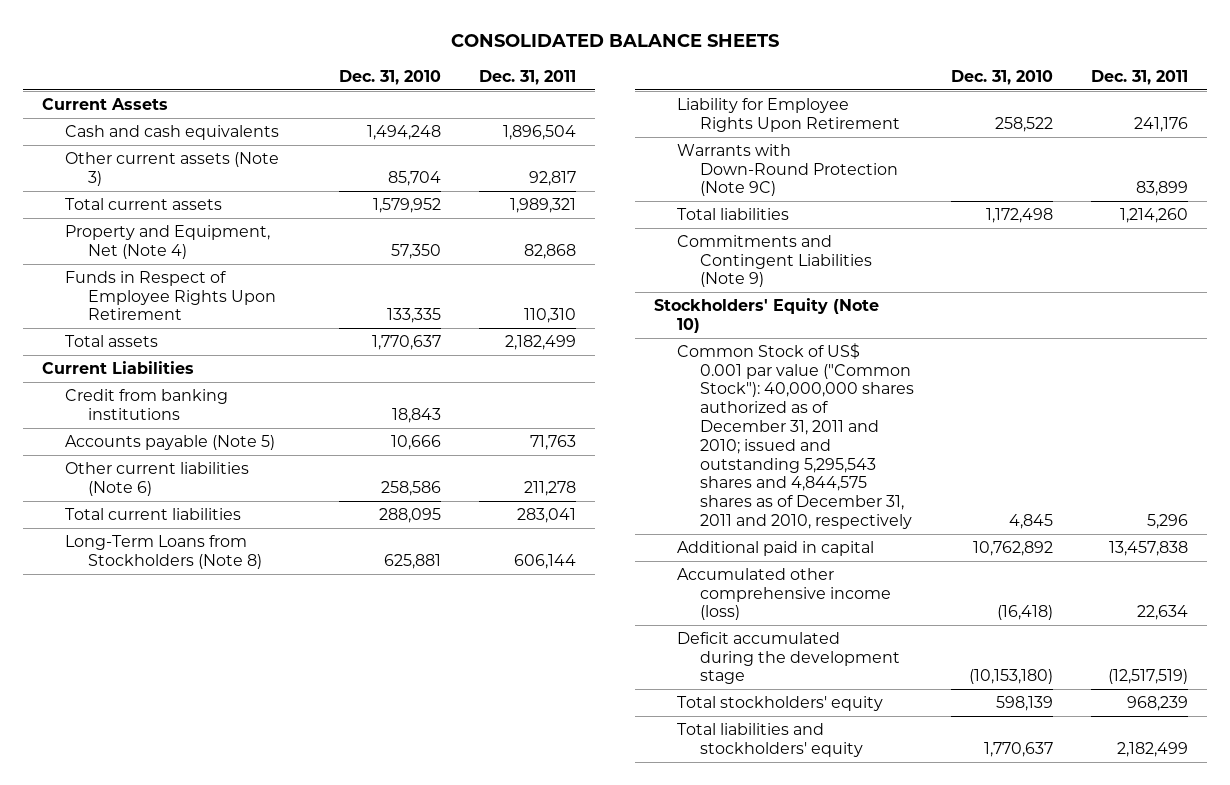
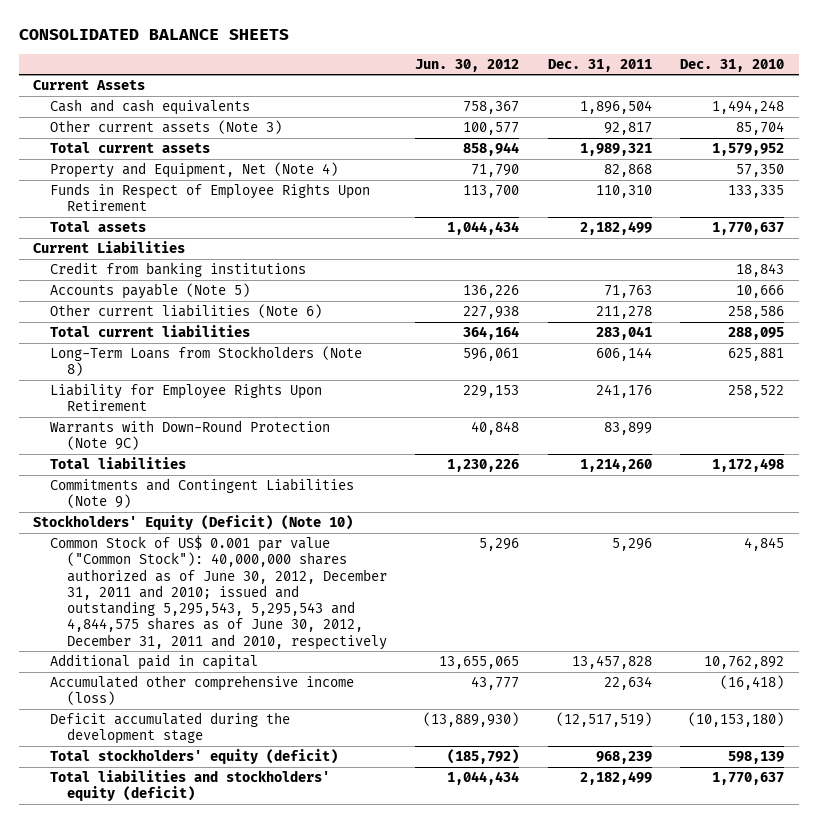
none -> [415,58,520,72] Jun. 30, 2012
[653,297,879,333] Stockholders' Equity (Note 10) -> [33,515,354,531] Stockholders' Equity (Deficit) (Note 10)
[676,342,914,530] Common Stock of US$ 0.001 par value ("Common Stock"): 40,000,000 shares authorized as of December 31, 2011 and 2010; issued and outstanding 5,295,543 shares and 4,844,575 shares as of December 31, 2011 and 2010, respectively -> [49,535,387,650] Common Stock of US$ 0.001 par value ("Common Stock"): 40,000,000 shares authorized as of June 30, 2012, December 31, 2011 and 2010; issued and outstanding 5,295,543, 5,295,543 and 4,844,575 shares as of June 30, 2012, December 31, 2011 and 2010, respectively
[1109,540,1189,556] 13,457,838 -> [571,655,652,670] 13,457,828
[676,695,883,711] Total stockholders' equity -> [49,749,338,765] Total stockholders' equity (deficit)
[676,722,863,757] Total liabilities and stockholders' equity -> [49,770,330,802] Total liabilities and stockholders' equity (deficit)

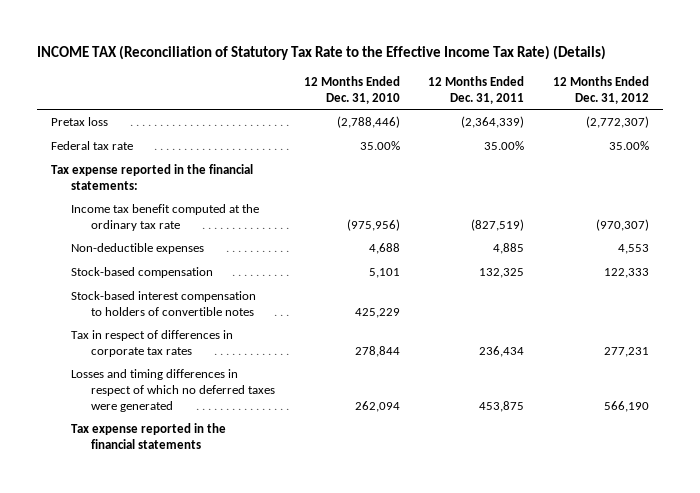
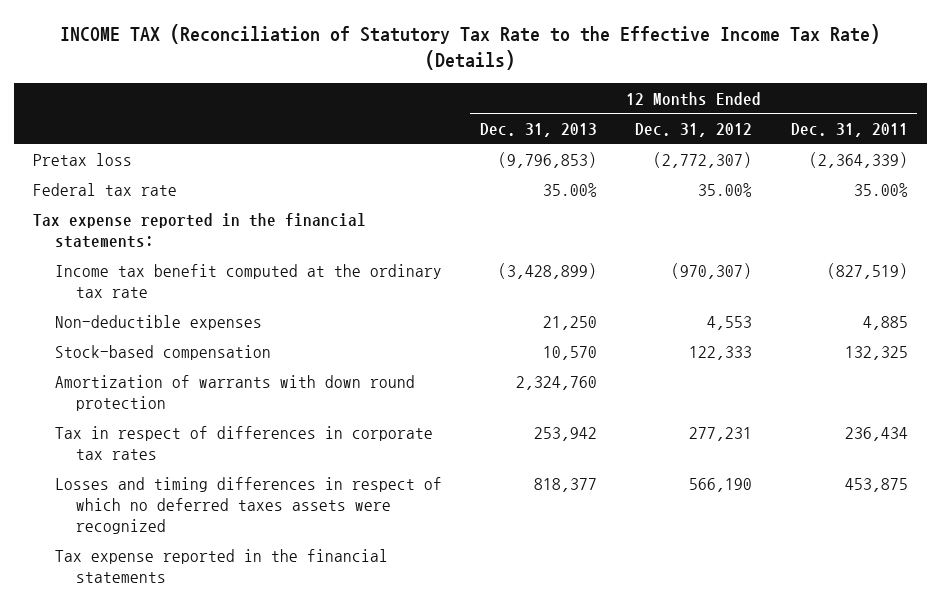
[303,76,400,104] 12 Months Ended Dec. 31, 2010 -> none
none -> [480,122,598,137] Dec. 31, 2013
[70,291,256,316] Stock-based interest compensation to holders of convertible notes -> [54,375,415,412] Amortization of warrants with down round protection
[70,369,275,412] Losses and timing differences in respect of which no deferred taxes were generated -> [54,477,442,534] Losses and timing differences in respect of which no deferred taxes assets were recognized

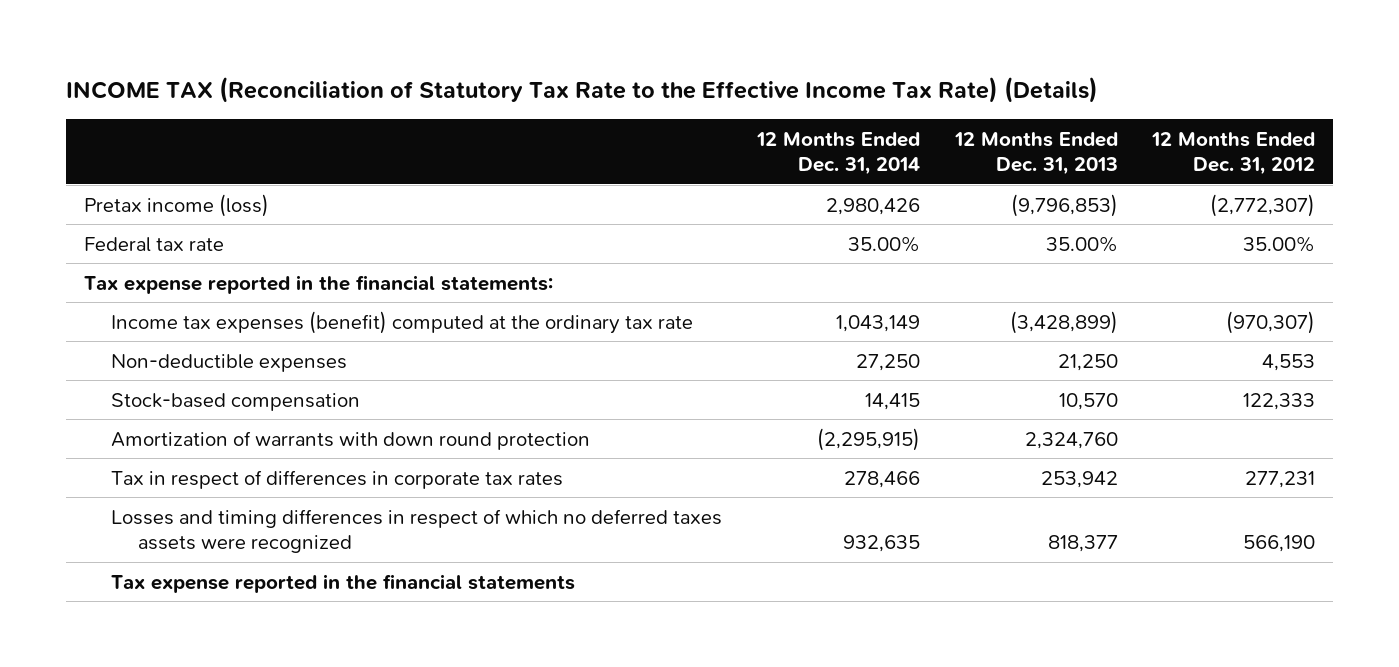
[790,122,908,137] Dec. 31, 2011 -> none
none -> [755,131,920,176] 12 Months Ended Dec. 31, 2014
[33,153,133,167] Pretax loss -> [83,193,269,217] Pretax income (loss)
[54,264,442,299] Income tax benefit computed at the ordinary tax rate -> [110,310,693,334] Income tax expenses (benefit) computed at the ordinary tax rate

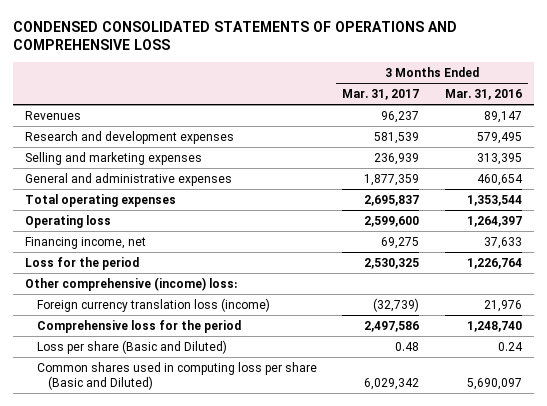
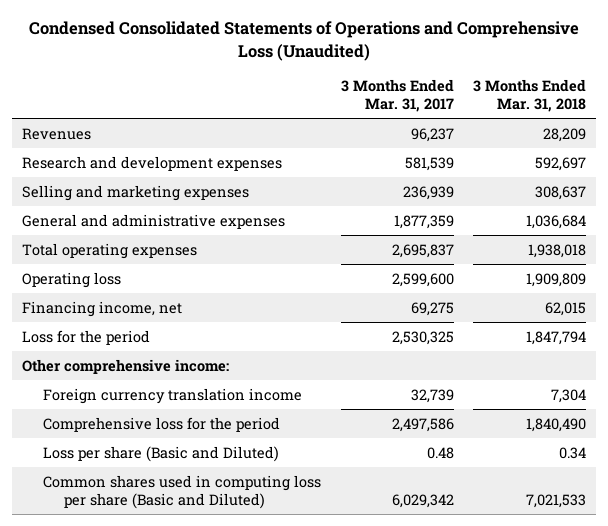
[12,20,457,51] CONDENSED CONSOLIDATED STATEMENTS OF OPERATIONS AND COMPREHENSIVE LOSS -> [29,21,580,61] Condensed Consolidated Statements of Operations and Comprehensive Loss (Unaudited)
[444,89,522,101] Mar. 31, 2016 -> none
none -> [473,78,587,112] 3 Months Ended Mar. 31, 2018
[25,276,238,291] Other comprehensive (income) loss: -> [21,358,229,374] Other comprehensive income:
[36,297,270,312] Foreign currency translation loss (income) -> [43,387,303,404] Foreign currency translation income
[373,297,420,312] (32,739) -> [410,388,454,403] 32,739

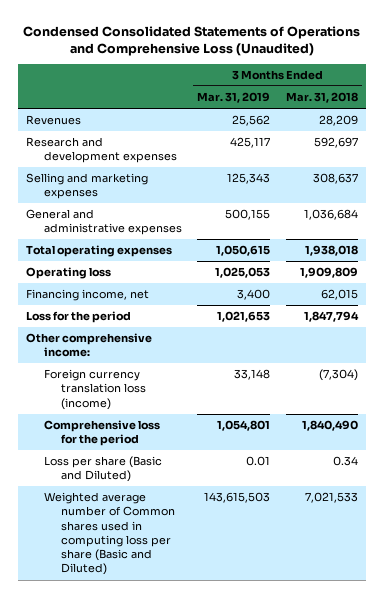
[340,78,454,112] 3 Months Ended Mar. 31, 2017 -> none
none -> [197,92,271,104] Mar. 31, 2019
[43,387,303,404] Foreign currency translation income -> [43,369,147,410] Foreign currency translation loss (income)
[551,388,587,403] 7,304 -> [318,369,358,382] (7,304)
[43,474,322,510] Common shares used in computing loss per share (Basic and Diluted) -> [43,492,176,576] Weighted average number of Common shares used in computing loss per share (Basic and Diluted)

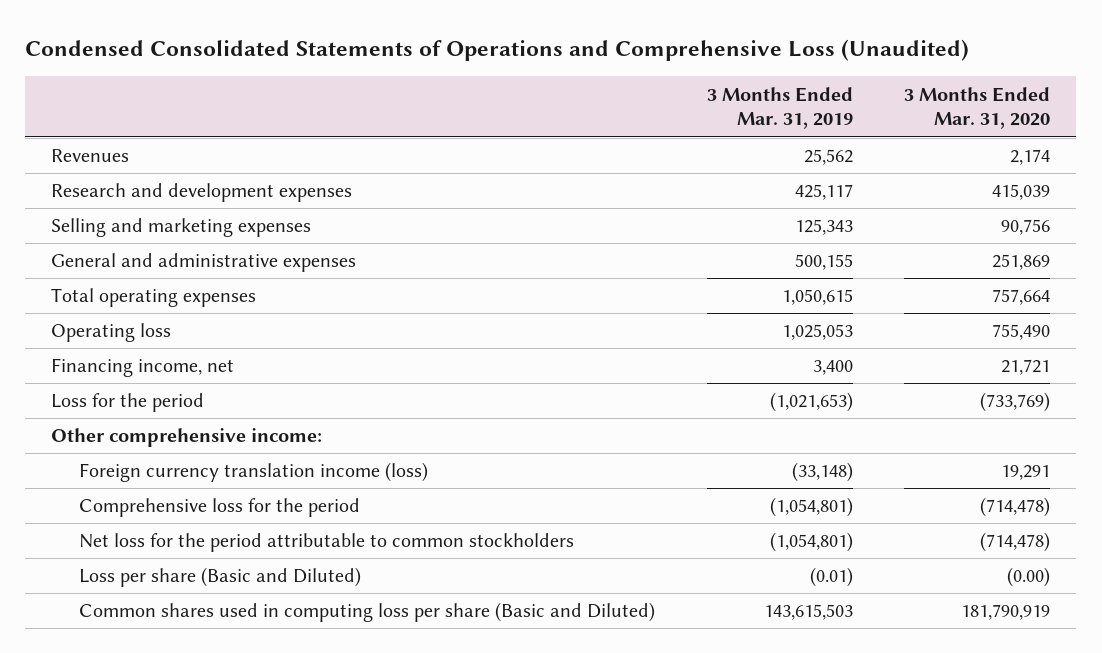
[285,92,358,104] Mar. 31, 2018 -> none
none -> [904,86,1051,130] 3 Months Ended Mar. 31, 2020
[217,311,271,323] 1,021,653 -> [769,392,853,413] (1,021,653)
[43,369,147,410] Foreign currency translation loss (income) -> [79,462,429,483] Foreign currency translation income (loss)
[234,369,271,381] 33,148 -> [791,462,853,483] (33,148)
[217,420,271,432] 1,054,801 -> [769,497,853,518] (1,054,801)
none -> [79,533,575,553] Net loss for the period attributable to common stockholders
[246,456,271,467] 0.01 -> [809,567,853,588] (0.01)
[43,492,176,576] Weighted average number of Common shares used in computing loss per share (Basic and Diluted) -> [79,602,656,623] Common shares used in computing loss per share (Basic and Diluted)

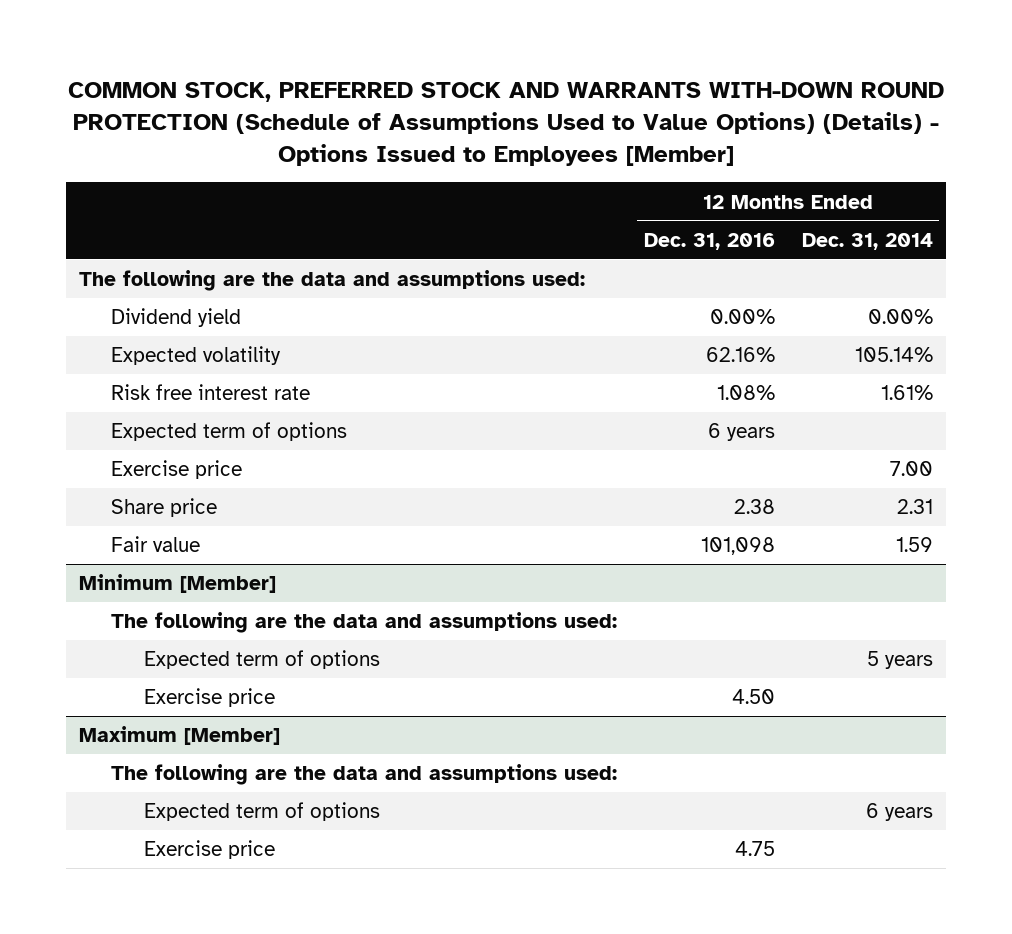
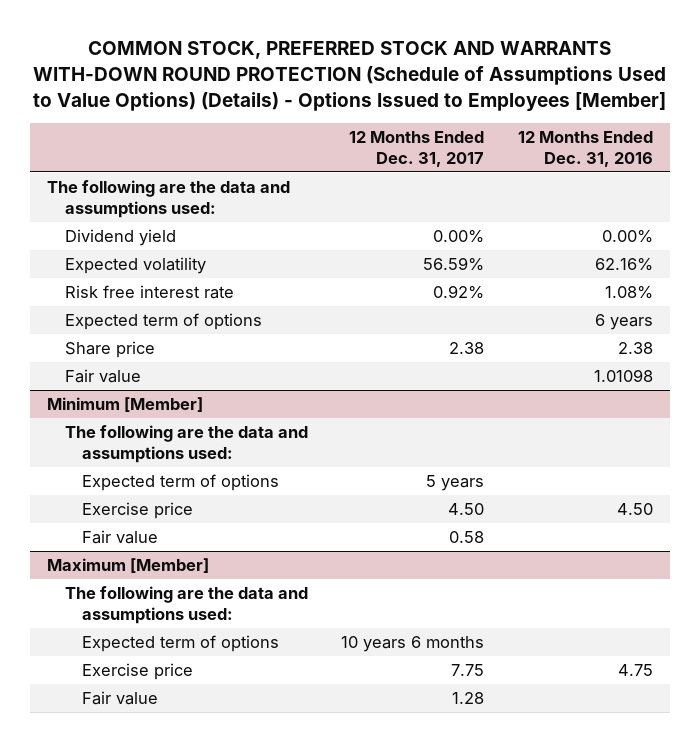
[801,232,933,250] Dec. 31, 2014 -> none
none -> [349,131,485,167] 12 Months Ended Dec. 31, 2017
[111,460,243,480] Exercise price -> none
[701,537,776,556] 101,098 -> [594,368,654,382] 1.01098
none -> [82,529,159,544] Fair value
none -> [82,690,159,705] Fair value

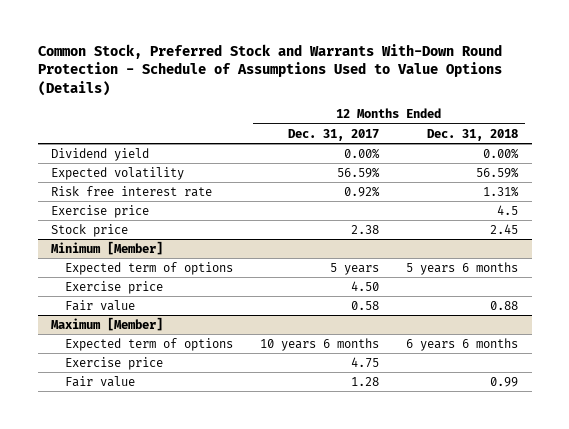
[32,41,666,111] COMMON STOCK, PREFERRED STOCK AND WARRANTS WITH-DOWN ROUND PROTECTION (Schedule of Assumptions Used to Value Options) (Details) - Options Issued to Employees [Member] -> [37,43,502,96] Common Stock, Preferred Stock and Warrants With-Down Round Protection - Schedule of Assumptions Used to Value Options (Details)
[518,131,654,167] 12 Months Ended Dec. 31, 2016 -> none
none -> [427,128,519,141] Dec. 31, 2018
[46,179,290,218] The following are the data and assumptions used: -> none
[64,312,262,330] Expected term of options -> none
[64,368,141,383] Fair value -> none
none -> [51,204,150,218] Exercise price
[64,340,155,358] Share price -> [51,223,129,237] Stock price
[64,424,308,463] The following are the data and assumptions used: -> none
[64,585,308,624] The following are the data and assumptions used: -> none
[451,663,485,676] 7.75 -> [351,356,380,368] 4.75

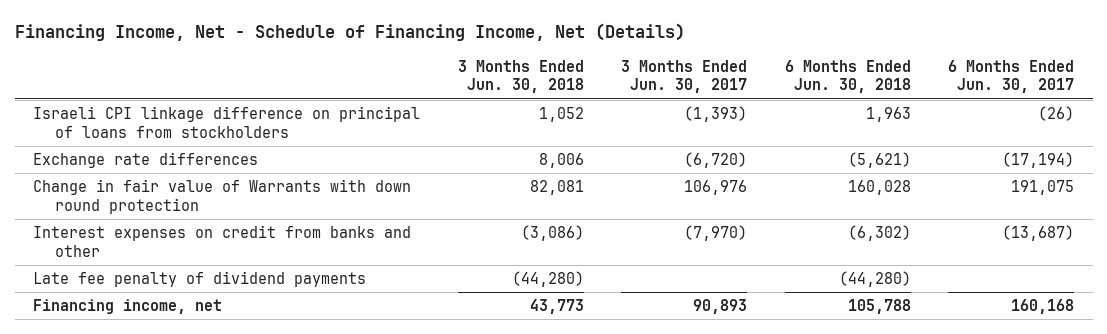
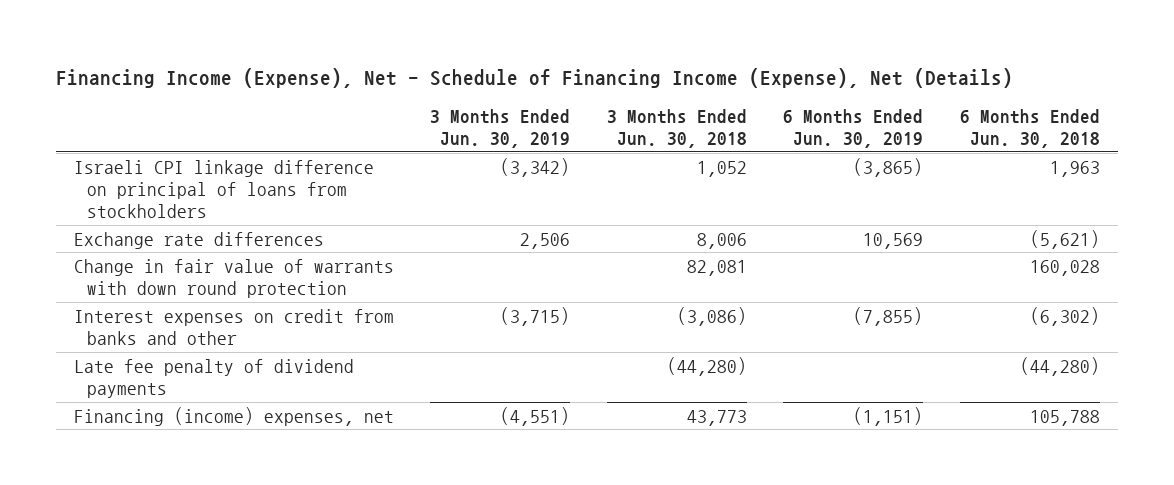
[14,22,685,41] Financing Income, Net - Schedule of Financing Income, Net (Details) -> [55,67,1013,88] Financing Income (Expense), Net - Schedule of Financing Income (Expense), Net (Details)
[621,59,748,94] 3 Months Ended Jun. 30, 2017 -> none
[947,59,1074,94] 6 Months Ended Jun. 30, 2017 -> none
none -> [430,108,571,148] 3 Months Ended Jun. 30, 2019
none -> [783,108,924,148] 6 Months Ended Jun. 30, 2019
[33,179,412,214] Change in fair value of Warrants with down round protection -> [73,258,394,298] Change in fair value of warrants with down round protection
[33,299,223,315] Financing income, net -> [73,406,394,426] Financing (income) expenses, net

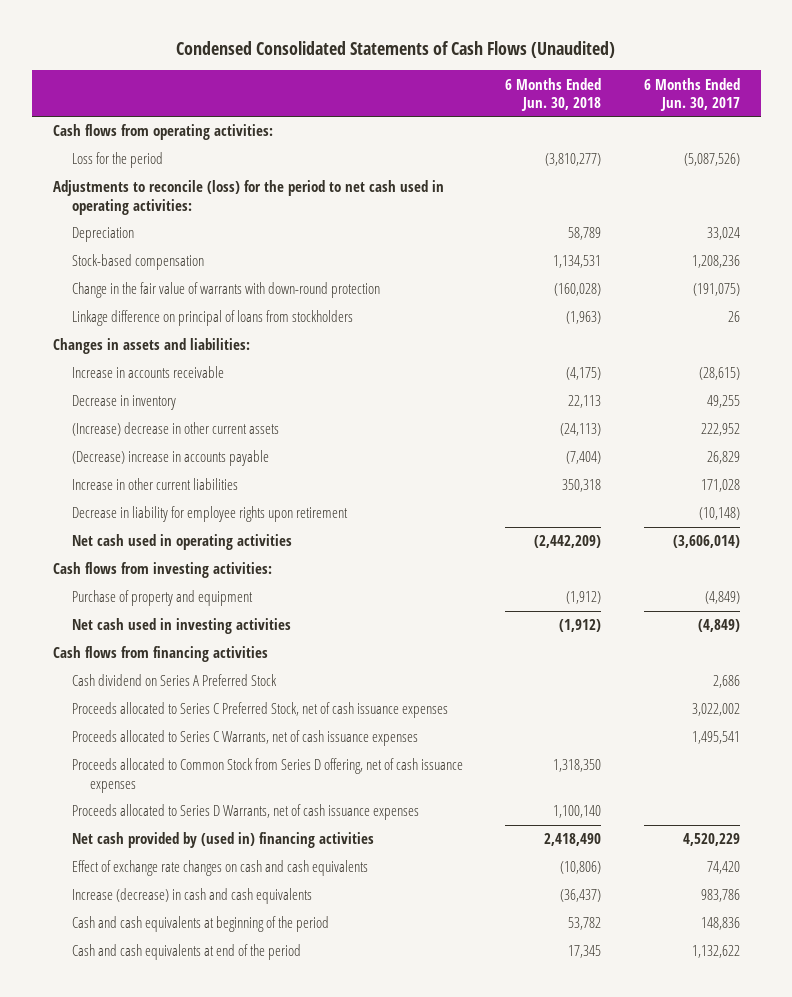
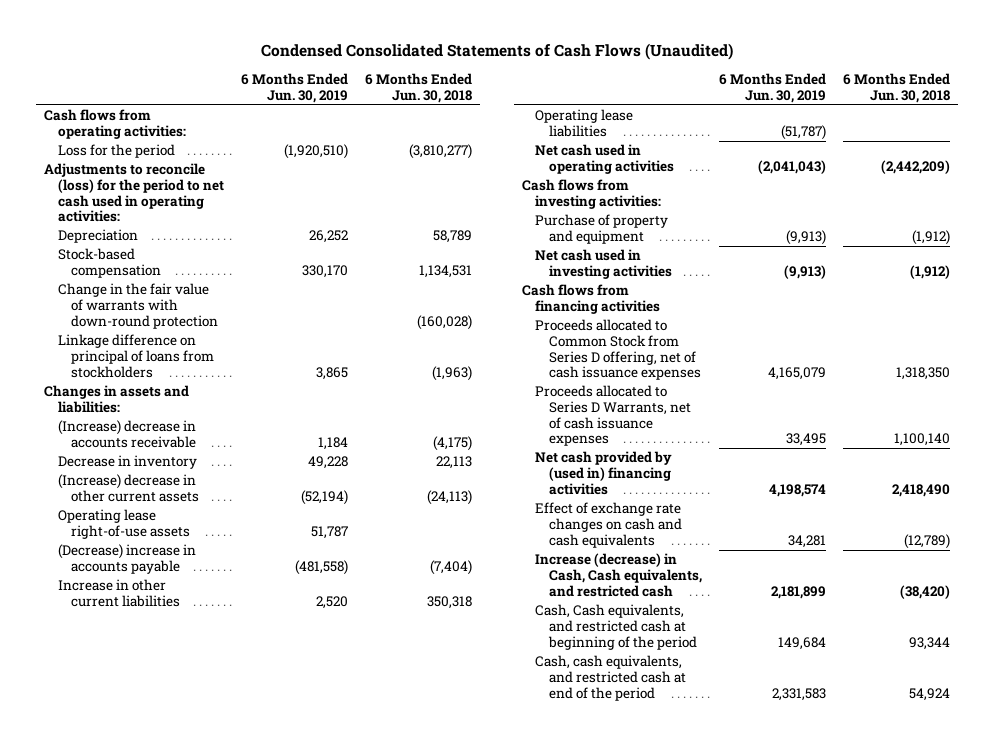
[643,77,740,111] 6 Months Ended Jun. 30, 2017 -> none
none -> [240,73,348,103] 6 Months Ended Jun. 30, 2019
[71,366,224,379] Increase in accounts receivable -> [57,420,196,449] (Increase) decrease in accounts receivable
none -> [57,509,190,540] Operating lease right-of-use assets
[71,506,348,523] Decrease in liability for employee rights upon retirement -> none
none -> [535,109,634,138] Operating lease liabilities
[71,674,277,687] Cash dividend on Series A Preferred Stock -> none
[71,702,448,719] Proceeds allocated to Series C Preferred Stock, net of cash issuance expenses -> none
[71,730,418,747] Proceeds allocated to Series C Warrants, net of cash issuance expenses -> none
[560,861,602,875] (10,806) -> [903,533,950,549] (12,789)
[71,888,312,905] Increase (decrease) in cash and cash equivalents -> [535,553,702,597] Increase (decrease) in Cash, Cash equivalents, and restricted cash
[560,889,602,903] (36,437) -> [899,584,950,599] (38,420)
[71,916,329,933] Cash and cash equivalents at beginning of the period -> [535,604,697,650] Cash, Cash equivalents, and restricted cash at beginning of the period
[568,917,602,931] 53,782 -> [908,636,950,650] 93,344
[71,944,301,961] Cash and cash equivalents at end of the period -> [535,655,686,701] Cash, cash equivalents, and restricted cash at end of the period
[568,945,602,959] 17,345 -> [908,687,950,701] 54,924

